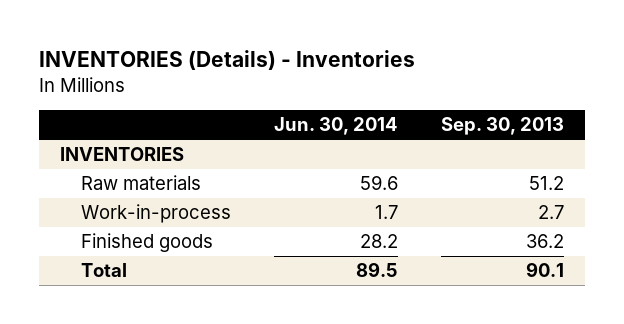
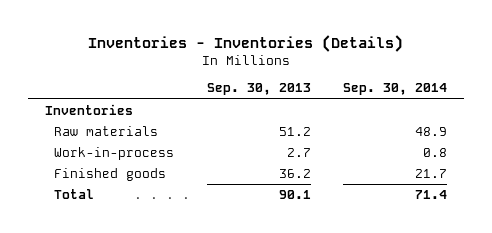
[38,50,415,71] INVENTORIES (Details) - Inventories -> [88,34,404,52] Inventories - Inventories (Details)
[273,117,398,136] Jun. 30, 2014 -> none
none -> [343,83,448,96] Sep. 30, 2014
[60,147,185,162] INVENTORIES -> [44,104,133,116] Inventories

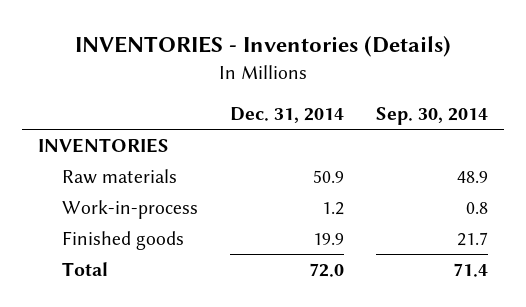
[88,34,404,52] Inventories - Inventories (Details) -> [75,36,452,58] INVENTORIES - Inventories (Details)
[206,83,311,96] Sep. 30, 2013 -> none
none -> [230,107,345,124] Dec. 31, 2014
[44,104,133,116] Inventories -> [38,137,170,153] INVENTORIES

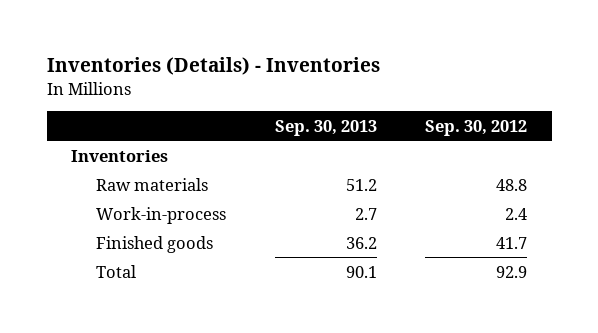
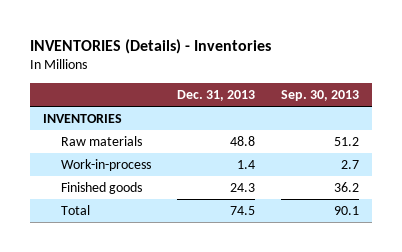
[46,57,380,76] Inventories (Details) - Inventories -> [30,39,272,55] INVENTORIES (Details) - Inventories
[425,119,528,136] Sep. 30, 2012 -> none
none -> [176,89,255,101] Dec. 31, 2013
[70,149,168,162] Inventories -> [43,114,123,124] INVENTORIES

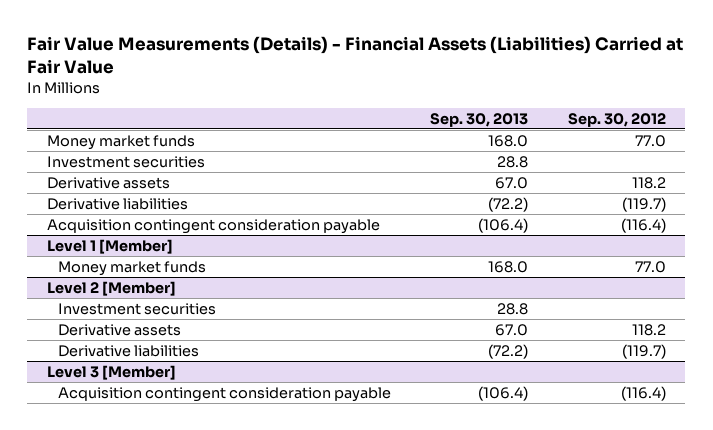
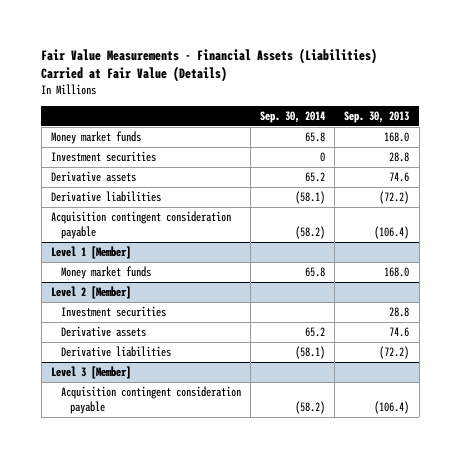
[27,36,684,74] Fair Value Measurements (Details) - Financial Assets (Liabilities) Carried at Fair Value -> [41,47,378,83] Fair Value Measurements - Financial Assets (Liabilities) Carried at Fair Value (Details)
[567,112,666,127] Sep. 30, 2012 -> none
none -> [260,111,326,124] Sep. 30, 2014
[495,177,529,190] 67.0 -> [389,172,410,183] 74.6
[495,324,529,337] 67.0 -> [389,327,410,338] 74.6

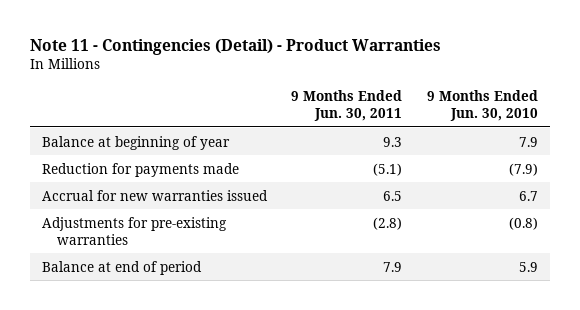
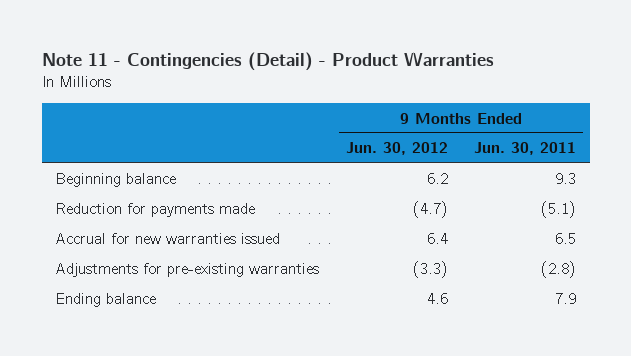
[426,90,538,122] 9 Months Ended Jun. 30, 2010 -> none
none -> [345,142,448,156] Jun. 30, 2012
[42,135,231,150] Balance at beginning of year -> [54,173,176,188] Beginning balance
[42,260,203,275] Balance at end of period -> [54,293,156,308] Ending balance

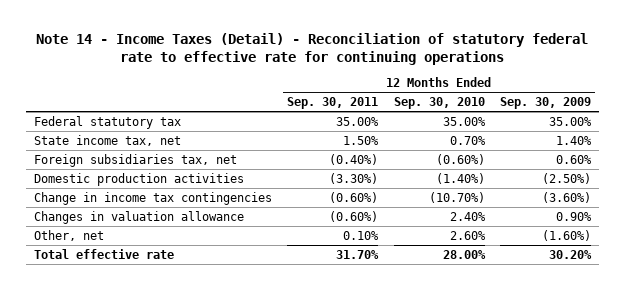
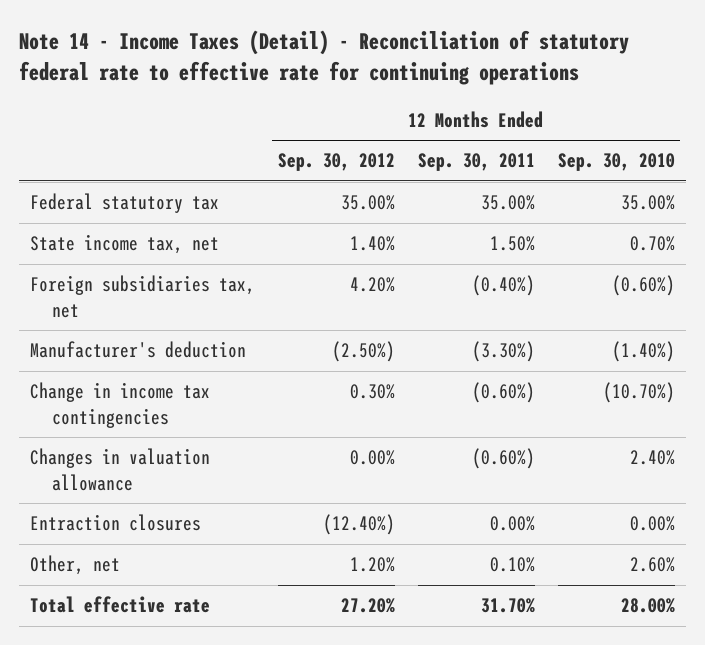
[500,96,592,109] Sep. 30, 2009 -> none
none -> [277,153,395,172] Sep. 30, 2012
[33,172,244,186] Domestic production activities -> [30,341,247,359] Manufacturer's deduction
none -> [30,514,202,532] Entraction closures

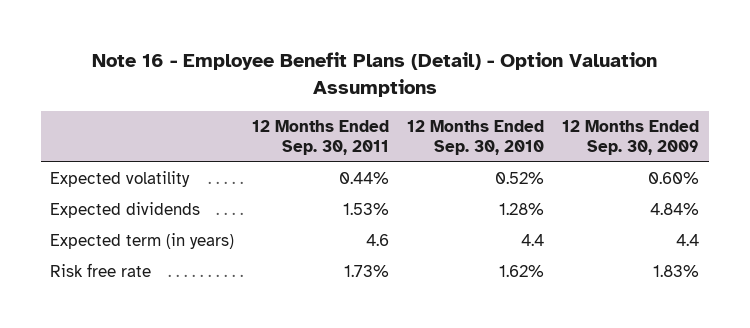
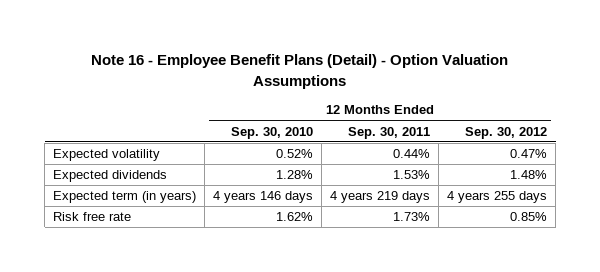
[562,120,700,156] 12 Months Ended Sep. 30, 2009 -> none
none -> [465,126,548,139] Sep. 30, 2012
[366,234,390,247] 4.6 -> [330,191,431,204] 4 years 219 days
[521,234,545,247] 4.4 -> [213,191,314,204] 4 years 146 days

